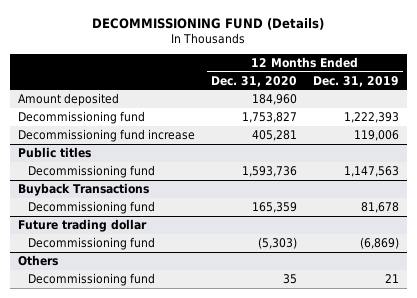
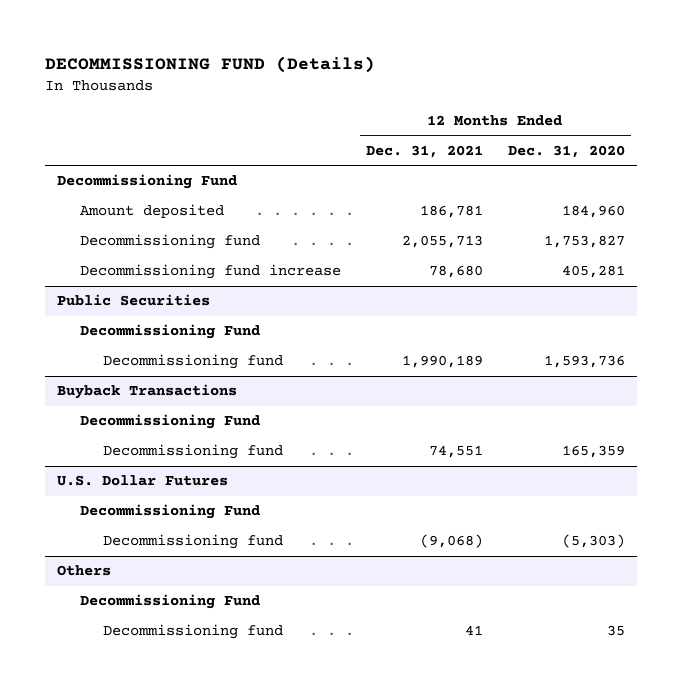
[312,75,399,87] Dec. 31, 2019 -> none
none -> [365,145,483,159] Dec. 31, 2021
none -> [57,174,238,190] Decommissioning Fund
[17,146,91,158] Public titles -> [57,294,211,307] Public Securities
none -> [80,324,261,340] Decommissioning Fund
none -> [80,414,261,430] Decommissioning Fund
[17,218,147,232] Future trading dollar -> [57,475,229,487] U.S. Dollar Futures
none -> [80,504,261,520] Decommissioning Fund
none -> [80,594,261,610] Decommissioning Fund

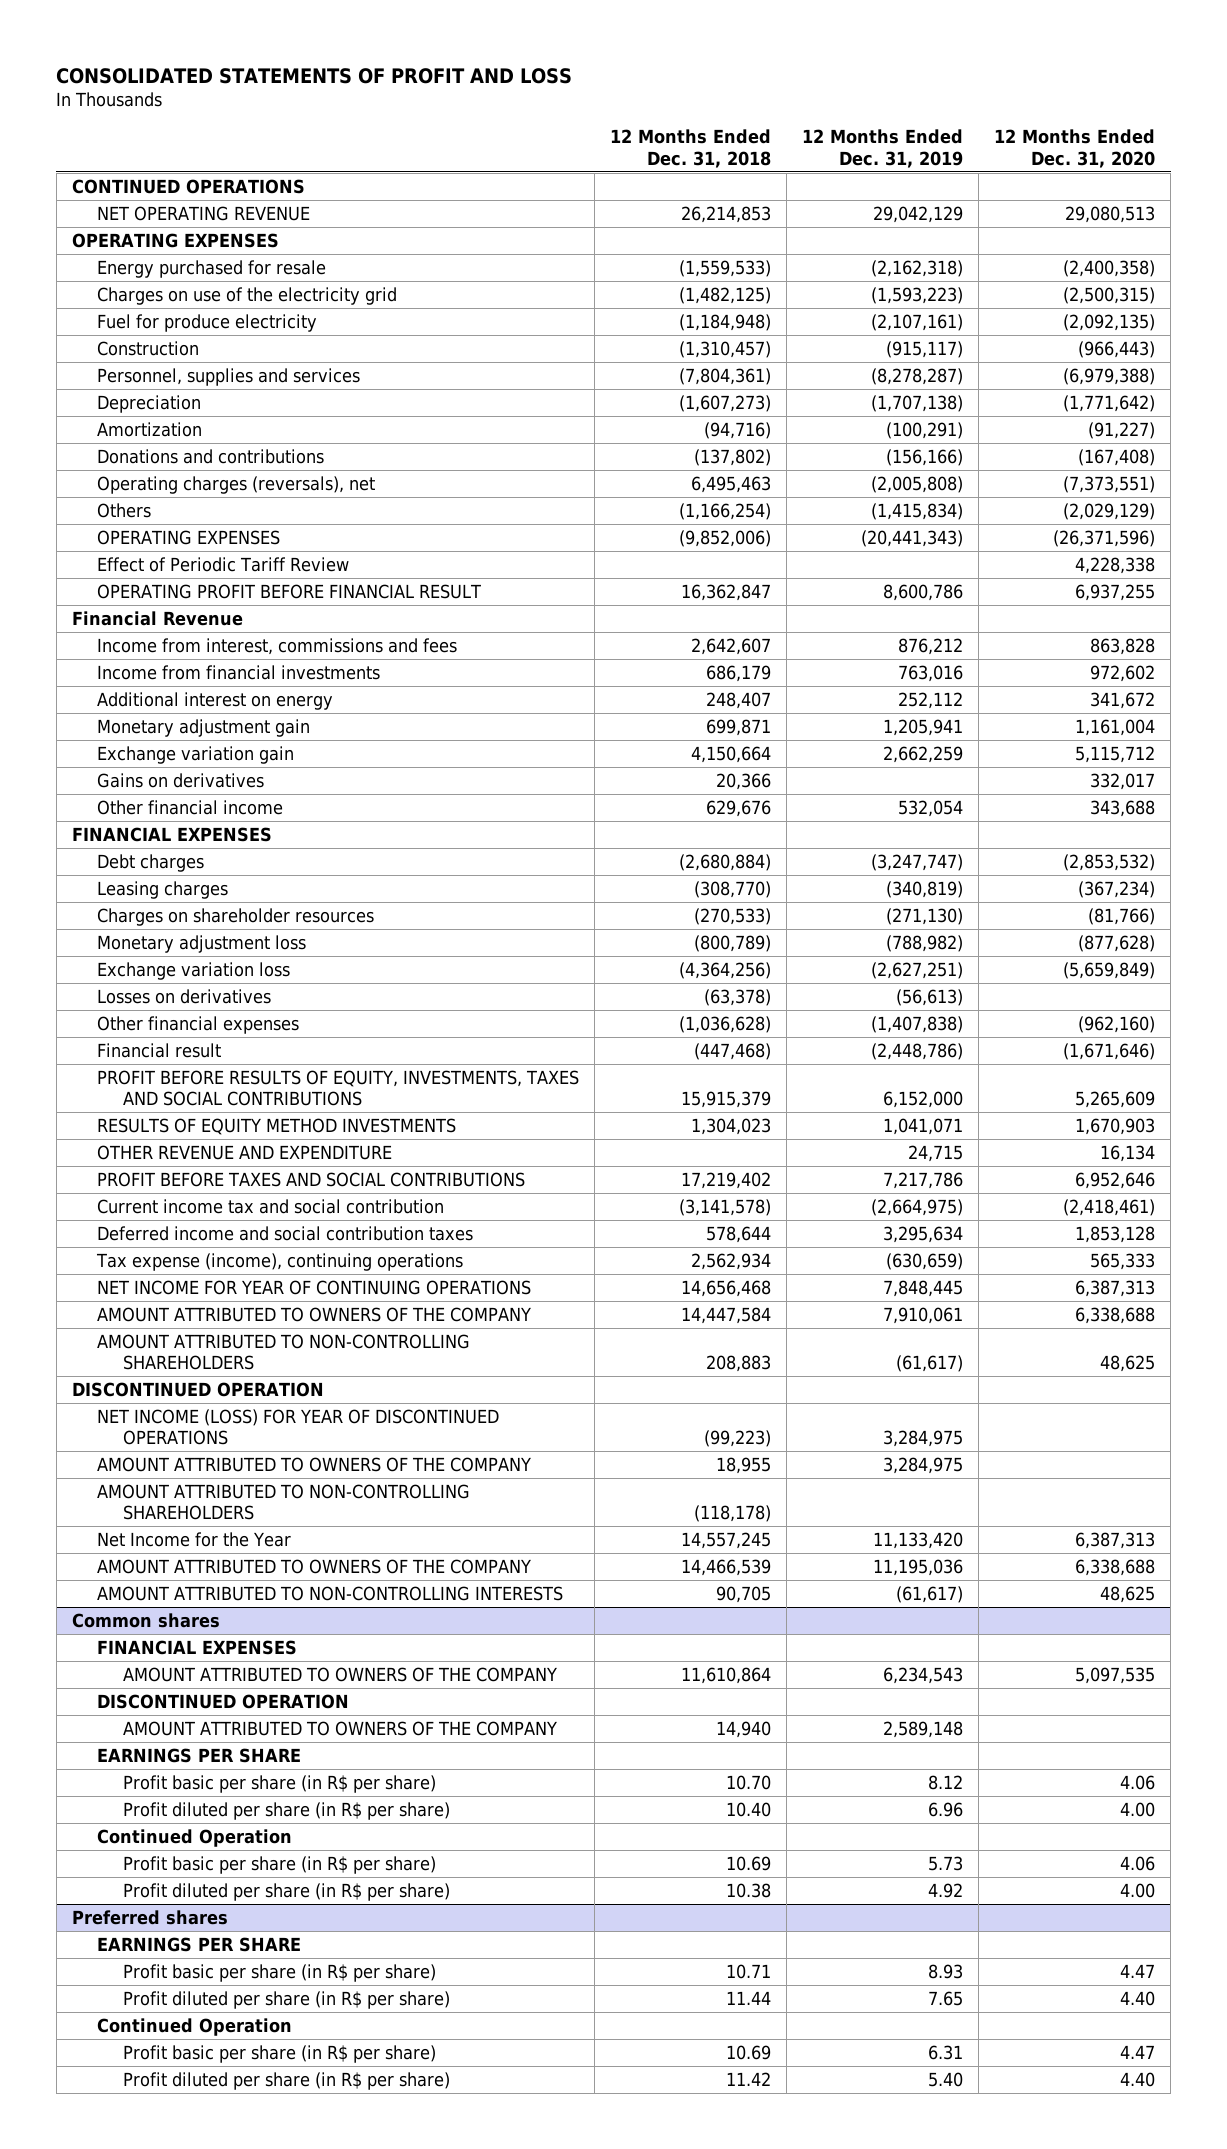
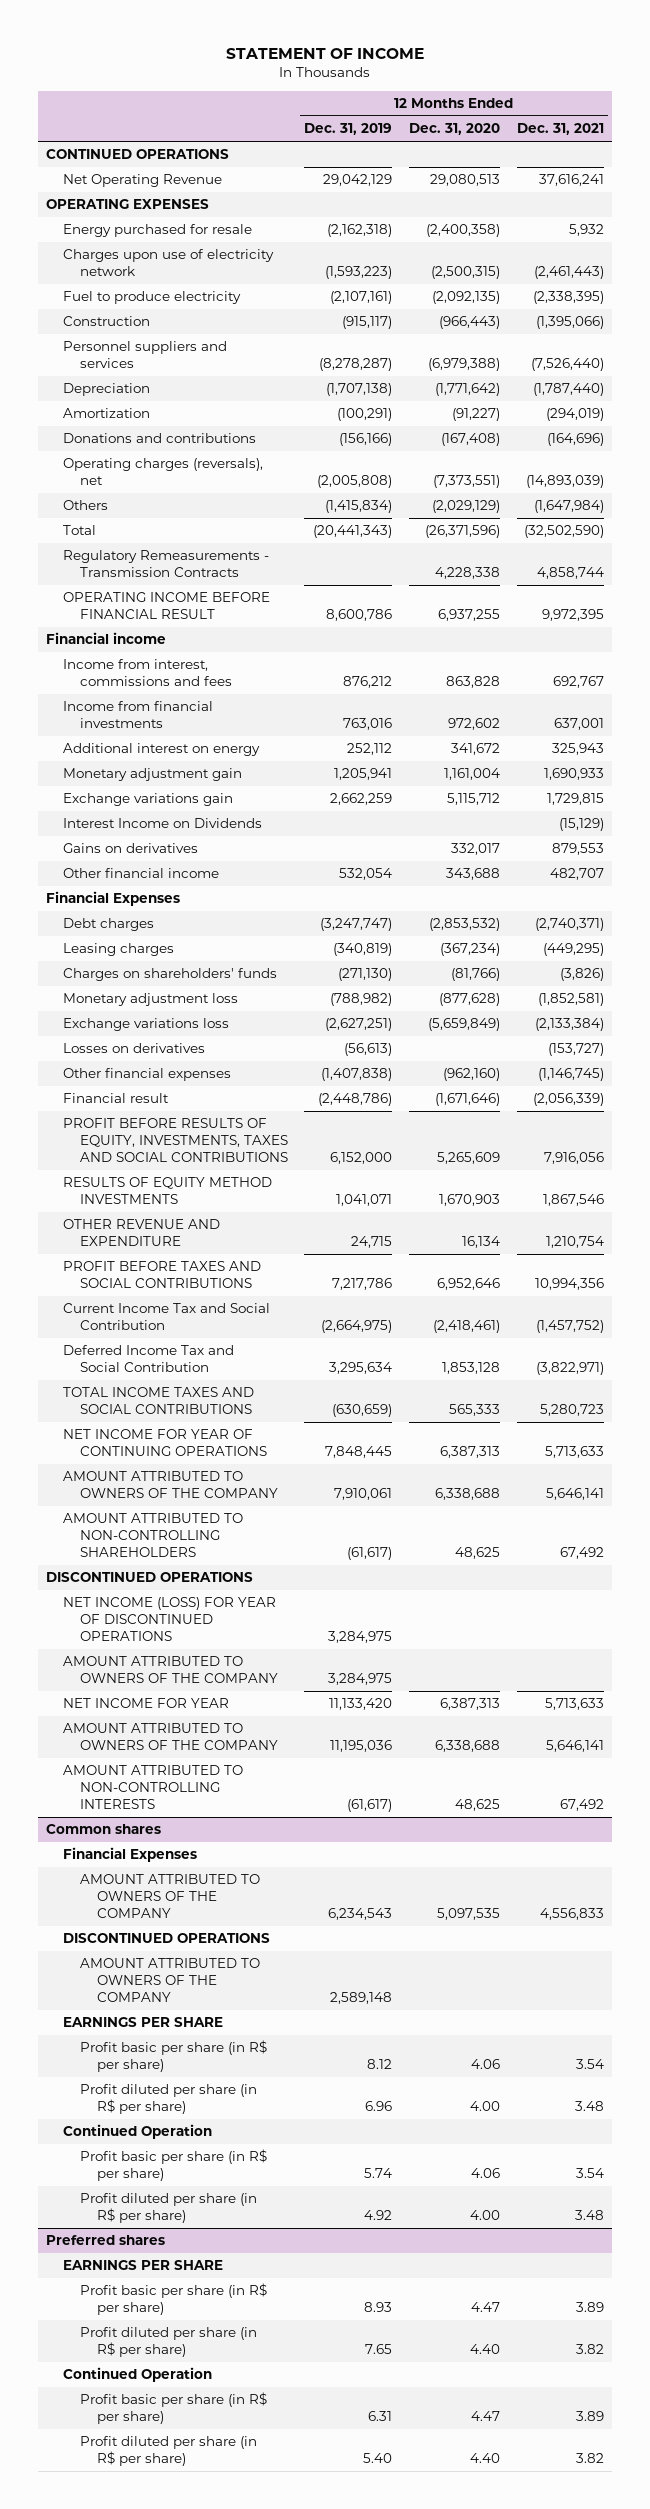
[56,68,573,85] CONSOLIDATED STATEMENTS OF PROFIT AND LOSS -> [225,47,424,59] STATEMENT OF INCOME
[610,129,772,168] 12 Months Ended Dec. 31, 2018 -> none
none -> [516,123,604,136] Dec. 31, 2021
[97,205,311,221] NET OPERATING REVENUE -> [62,174,222,188] Net Operating Revenue
[97,286,398,305] Charges on use of the electricity grid -> [62,249,274,277] Charges upon use of electricity network
[97,313,318,332] Fuel for produce electricity -> [62,291,241,305] Fuel to produce electricity
[97,367,361,386] Personnel, supplies and services -> [62,341,227,369] Personnel suppliers and services
[97,529,281,545] OPERATING EXPENSES -> [62,525,96,536] Total
[97,556,350,572] Effect of Periodic Tariff Review -> [62,550,269,578] Regulatory Remeasurements - Transmission Contracts
[97,583,482,599] OPERATING PROFIT BEFORE FINANCIAL RESULT -> [62,592,270,620] OPERATING INCOME BEFORE FINANCIAL RESULT
[71,610,243,626] Financial Revenue -> [46,632,167,645] Financial income
[97,745,295,764] Exchange variation gain -> [62,793,233,807] Exchange variations gain
none -> [62,818,262,829] Interest Income on Dividends
[71,826,272,842] FINANCIAL EXPENSES -> [46,891,181,907] Financial Expenses
[97,907,375,926] Charges on shareholder resources -> [62,968,277,982] Charges on shareholders' funds
[97,961,291,980] Exchange variation loss -> [62,1018,229,1032] Exchange variations loss
[97,1198,445,1214] Current income tax and social contribution -> [62,1303,270,1331] Current Income Tax and Social Contribution
[97,1225,474,1241] Deferred income and social contribution taxes -> [62,1345,234,1373] Deferred Income Tax and Social Contribution
[96,1252,464,1271] Tax expense (income), continuing operations -> [62,1387,254,1415] TOTAL INCOME TAXES AND SOCIAL CONTRIBUTIONS
[71,1381,324,1397] DISCONTINUED OPERATION -> [46,1572,254,1583] DISCONTINUED OPERATIONS
[97,1483,471,1520] AMOUNT ATTRIBUTED TO NON-CONTROLLING SHAREHOLDERS -> none
[97,1531,292,1547] Net Income for the Year -> [62,1698,229,1709] NET INCOME FOR YEAR
[97,1639,298,1655] FINANCIAL EXPENSES -> [62,1847,197,1863] Financial Expenses
[97,1693,350,1709] DISCONTINUED OPERATION -> [62,1933,270,1944] DISCONTINUED OPERATIONS
[928,1855,964,1871] 5.73 -> [364,2168,393,2179] 5.74

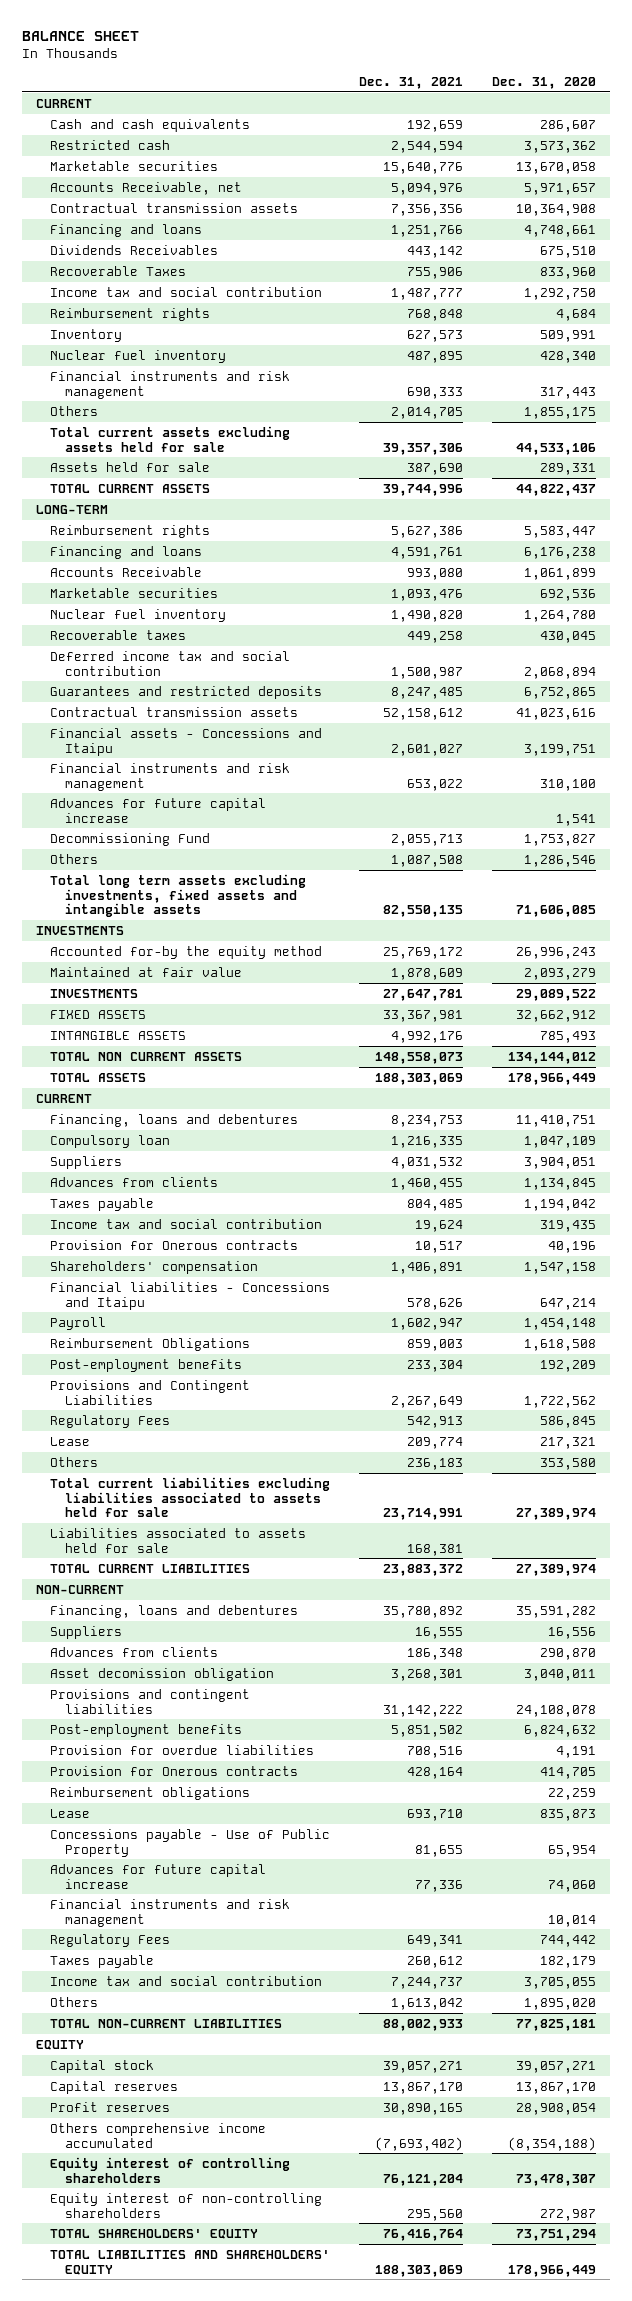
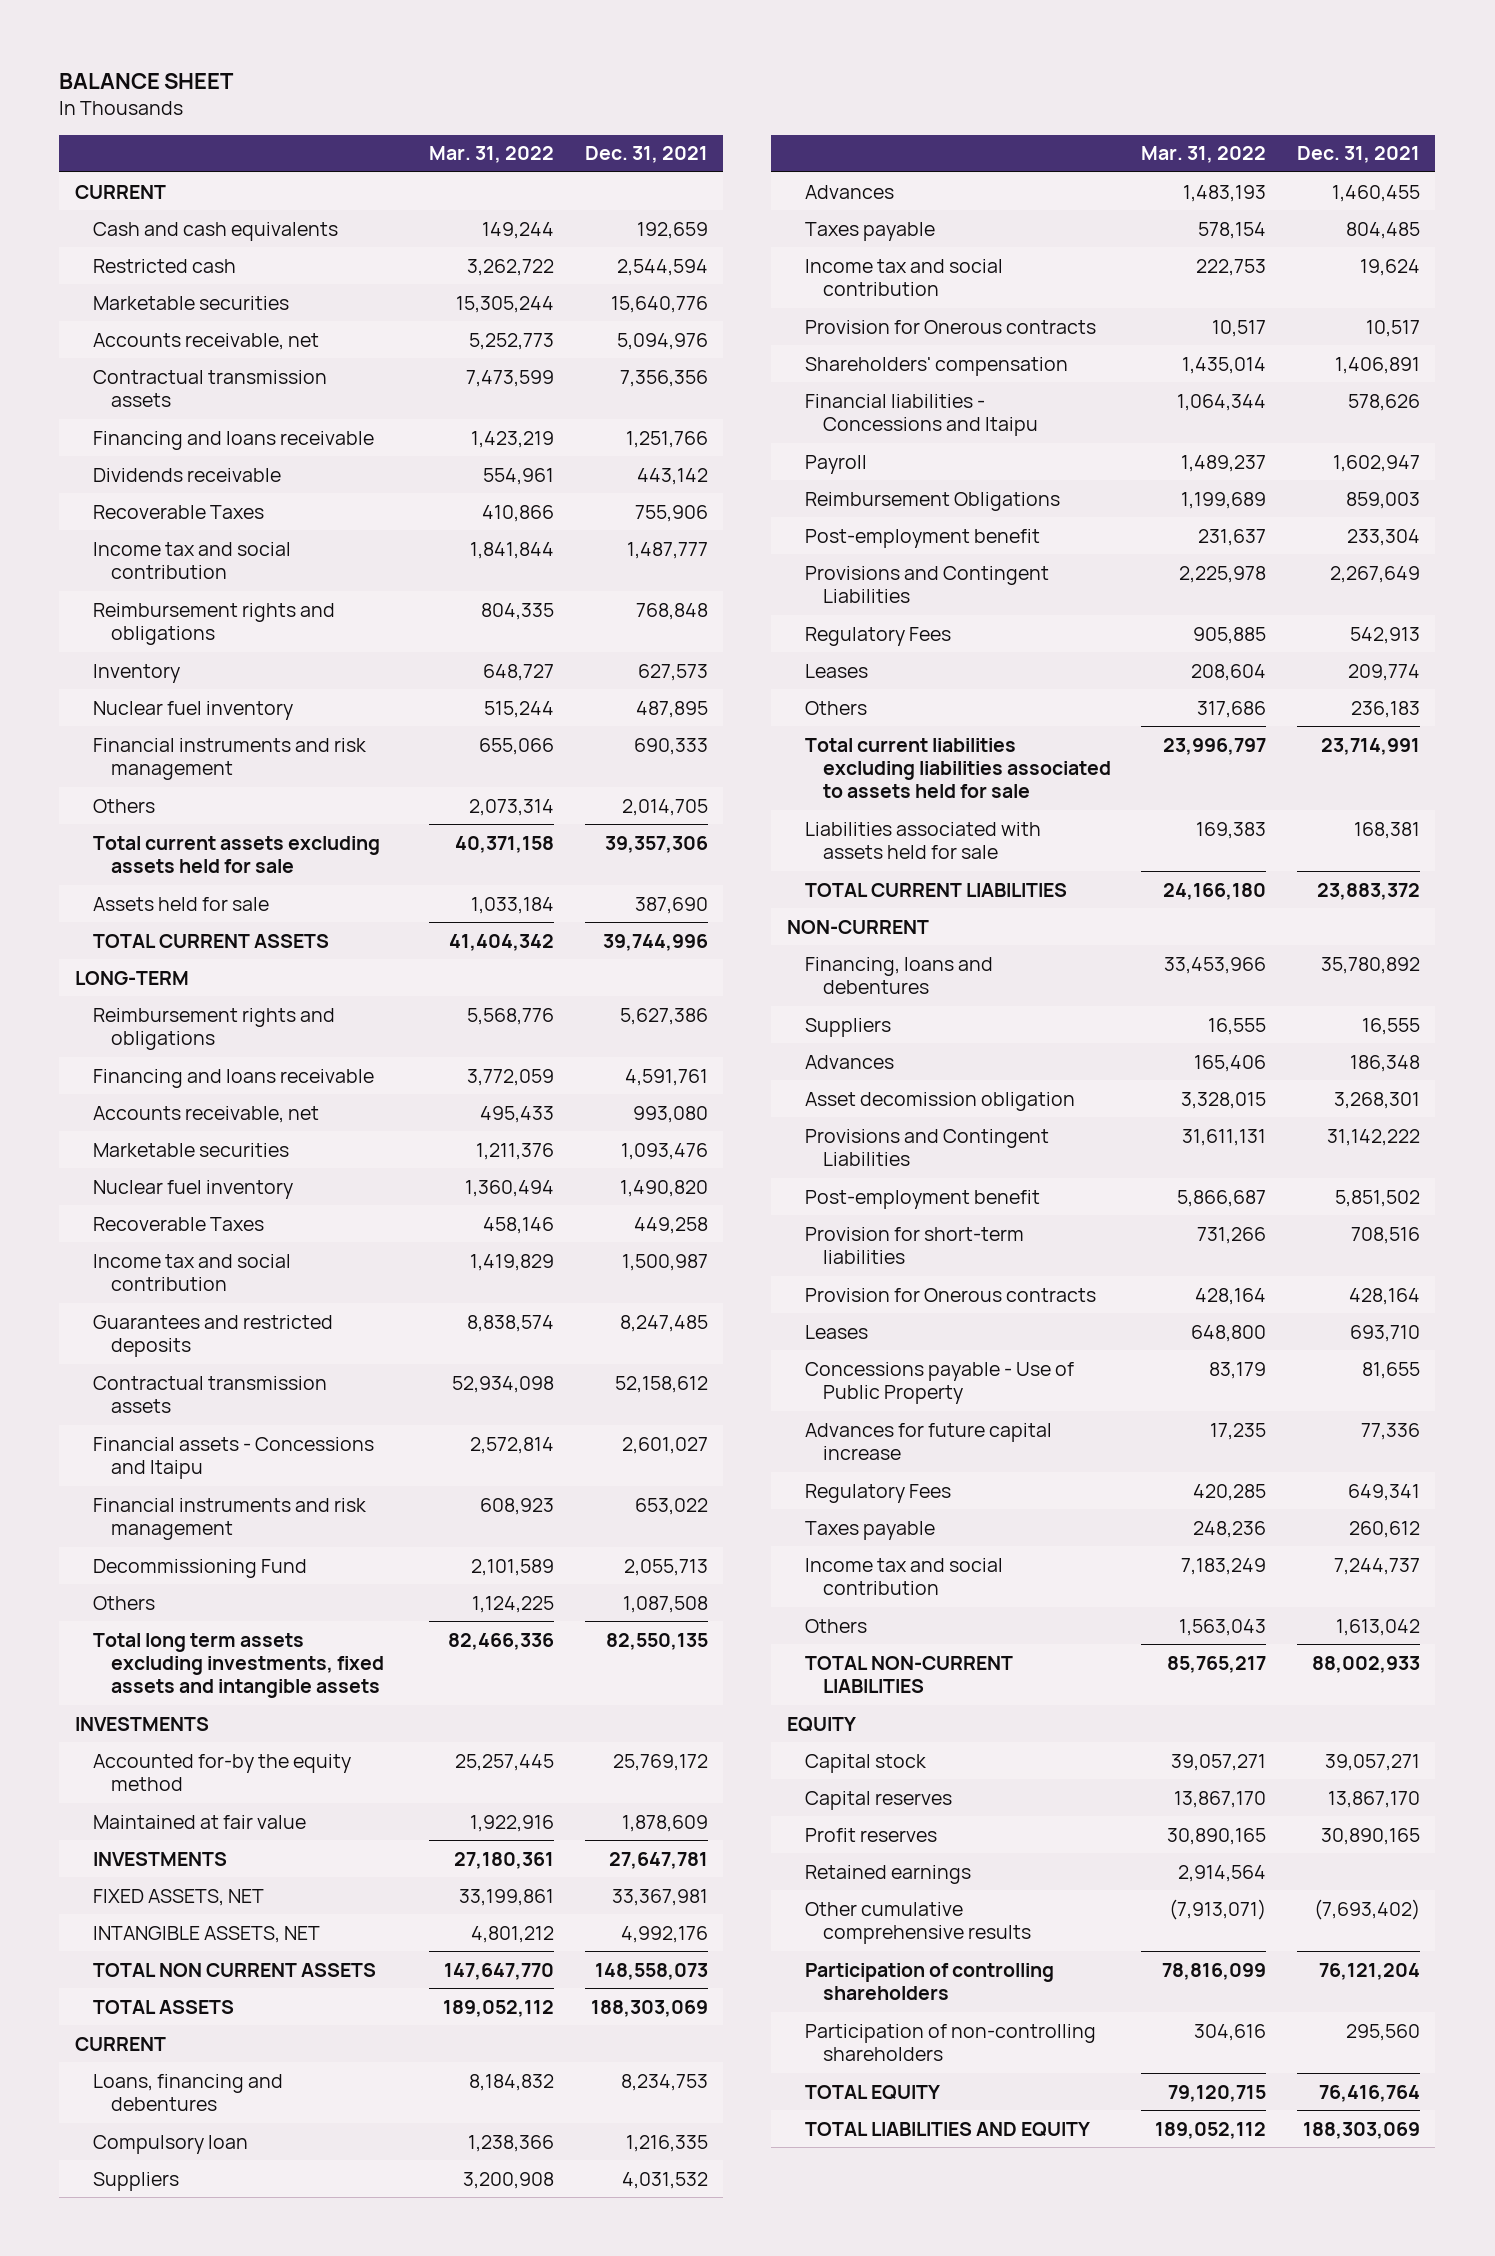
[491,76,596,89] Dec. 31, 2020 -> none
none -> [429,146,555,164] Mar. 31, 2022
[50,181,243,195] Accounts Receivable, net -> [92,332,319,350] Accounts receivable, net
[50,223,203,237] Financing and loans -> [92,430,374,450] Financing and loans receivable
[50,244,219,255] Dividends Receivables -> [92,467,281,482] Dividends receivable
[50,307,211,321] Reimbursement rights -> [92,602,335,646] Reimbursement rights and obligations
[50,524,211,538] Reimbursement rights -> [92,1007,335,1051] Reimbursement rights and obligations
[50,545,203,559] Financing and loans -> [92,1068,374,1088] Financing and loans receivable
[50,566,203,577] Accounts Receivable -> [92,1105,319,1123] Accounts receivable, net
[50,629,187,640] Recoverable taxes -> [92,1216,264,1231] Recoverable Taxes
[50,650,291,676] Deferred income tax and social contribution -> [92,1253,291,1292] Income tax and social contribution
[50,797,267,823] Advances for future capital increase -> none
[50,1009,147,1019] FIXED ASSETS -> [92,1888,264,1906] FIXED ASSETS, NET
[50,1030,187,1040] INTANGIBLE ASSETS -> [92,1925,320,1943] INTANGIBLE ASSETS, NET
[50,1113,299,1127] Financing, loans and debentures -> [92,2073,283,2112] Loans, financing and debentures
[50,1176,219,1187] Advances from clients -> [804,184,894,199] Advances
[50,1358,243,1372] Post-employment benefits -> [804,528,1040,548] Post-employment benefit
[50,1436,91,1446] Lease -> [804,663,868,678] Leases
[50,1527,307,1553] Liabilities associated to assets held for sale -> [804,821,1041,860] Liabilities associated with assets held for sale
[50,1646,219,1657] Advances from clients -> [804,1054,894,1069] Advances
[50,1688,251,1714] Provisions and contingent liabilities -> [804,1128,1049,1167] Provisions and Contingent Liabilities
[50,1723,243,1737] Post-employment benefits -> [804,1189,1040,1209] Post-employment benefit
[50,1744,315,1755] Provision for overdue liabilities -> [804,1226,1024,1265] Provision for short-term liabilities
[50,1786,251,1800] Reimbursement obligations -> none
[50,1808,91,1818] Lease -> [804,1324,868,1339] Leases
[50,1898,291,1927] Financial instruments and risk management -> none
none -> [804,1864,971,1884] Retained earnings
[50,2122,267,2148] Others comprehensive income accumulated -> [804,1901,1031,1945] Other cumulative comprehensive results
[50,2156,291,2183] Equity interest of controlling shareholders -> [804,1962,1054,2001] Participation of controlling shareholders
[50,2192,323,2218] Equity interest of non-controlling shareholders -> [804,2023,1096,2062] Participation of non-controlling shareholders
[50,2228,259,2239] TOTAL SHAREHOLDERS' EQUITY -> [804,2084,940,2100] TOTAL EQUITY
[50,2249,331,2275] TOTAL LIABILITIES AND SHAREHOLDERS' EQUITY -> [804,2121,1090,2137] TOTAL LIABILITIES AND EQUITY

